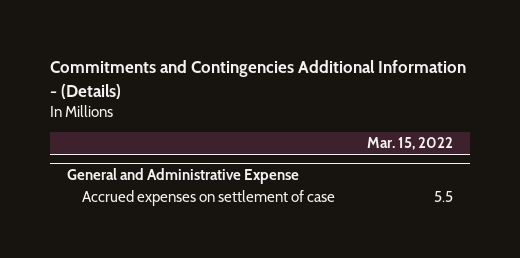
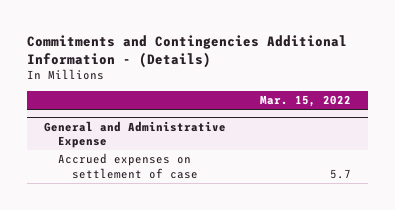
[434,191,454,203] 5.5 -> [329,168,351,179] 5.7

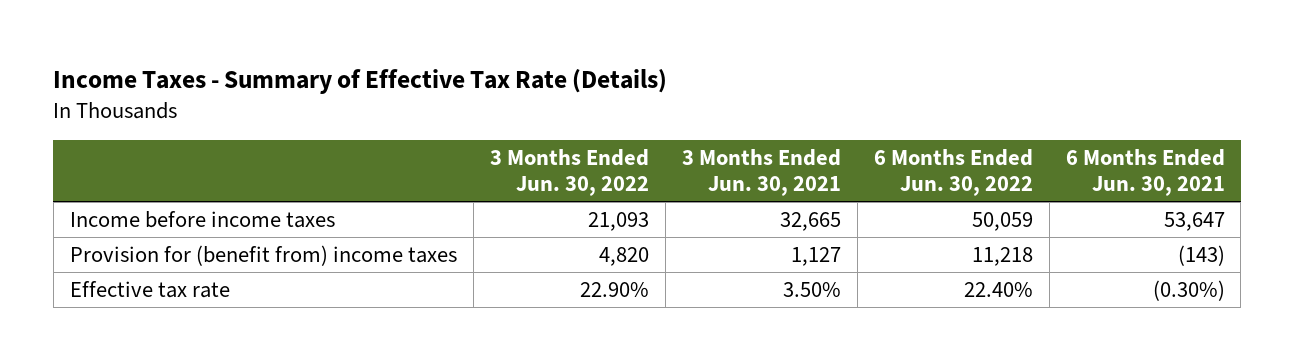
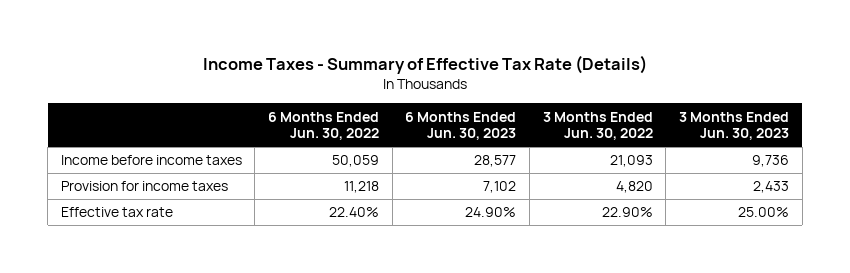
[681,149,841,197] 3 Months Ended Jun. 30, 2021 -> none
[1065,149,1225,197] 6 Months Ended Jun. 30, 2021 -> none
none -> [405,111,517,141] 6 Months Ended Jun. 30, 2023
none -> [679,111,790,141] 3 Months Ended Jun. 30, 2023
[69,244,457,266] Provision for (benefit from) income taxes -> [60,181,228,192] Provision for income taxes

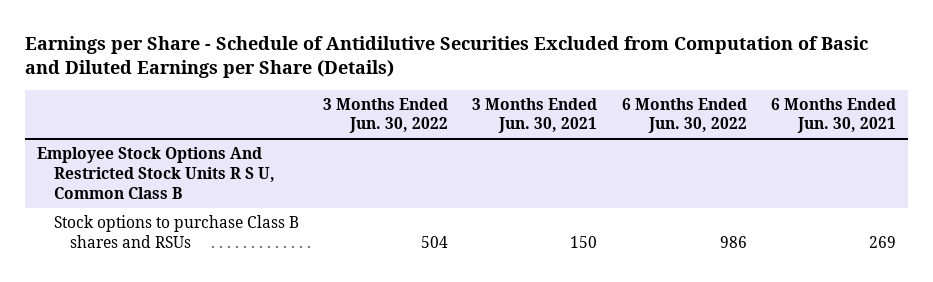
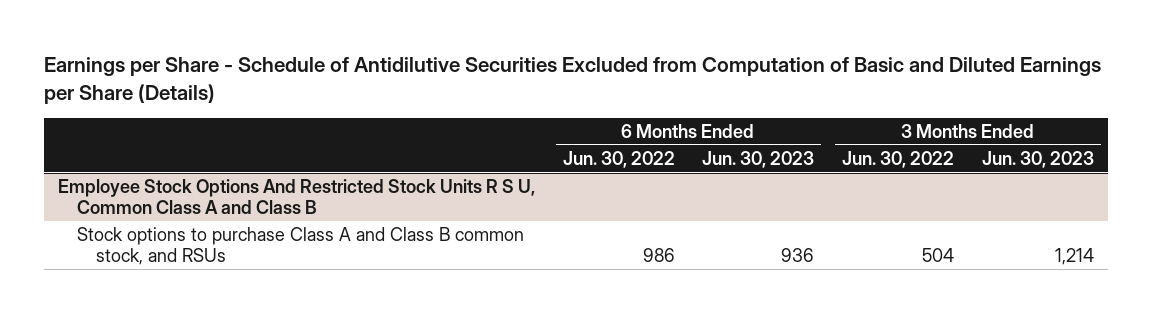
[472,97,598,134] 3 Months Ended Jun. 30, 2021 -> none
[770,97,896,134] 6 Months Ended Jun. 30, 2021 -> none
none -> [702,150,815,168] Jun. 30, 2023
none -> [982,150,1095,168] Jun. 30, 2023
[37,146,275,199] Employee Stock Options And Restricted Stock Units R S U, Common Class B -> [57,179,535,215] Employee Stock Options And Restricted Stock Units R S U, Common Class A and Class B
[53,214,299,248] Stock options to purchase Class B shares and RSUs -> [76,227,524,266] Stock options to purchase Class A and Class B common stock, and RSUs

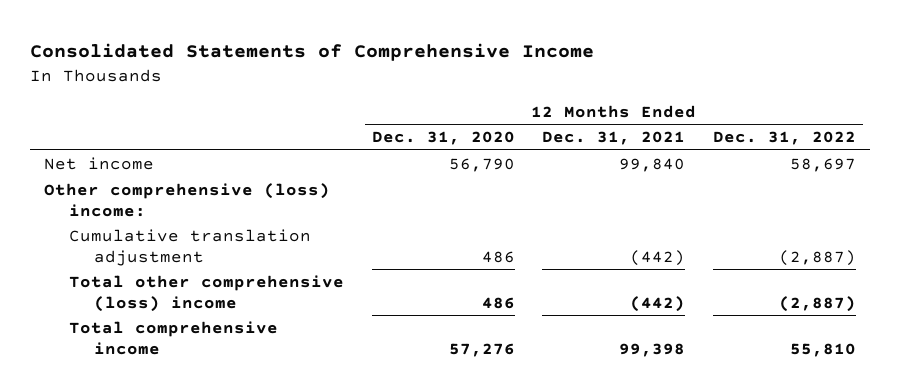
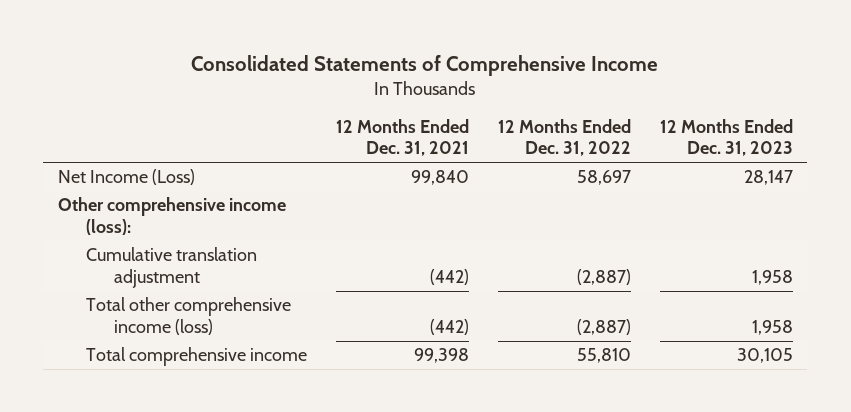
[371,131,515,146] Dec. 31, 2020 -> none
none -> [659,118,793,157] 12 Months Ended Dec. 31, 2023
[43,156,154,170] Net income -> [57,169,195,186] Net Income (Loss)
[43,182,330,217] Other comprehensive (loss) income: -> [57,197,286,235] Other comprehensive income (loss):
[69,274,345,312] Total other comprehensive (loss) income -> [86,297,292,335] Total other comprehensive income (loss)

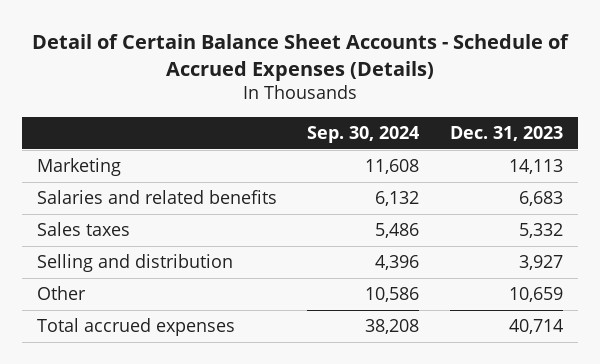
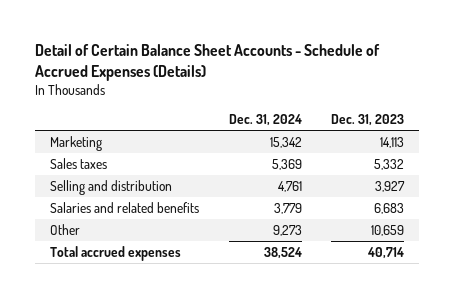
[307,125,420,143] Sep. 30, 2024 -> none
none -> [228,114,302,127] Dec. 31, 2024
[36,190,277,205] Salaries and related benefits -> [50,201,200,213] Salaries and related benefits

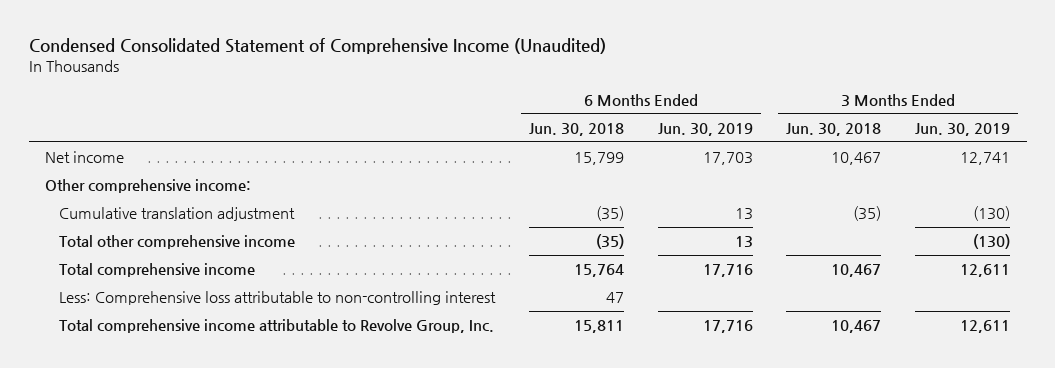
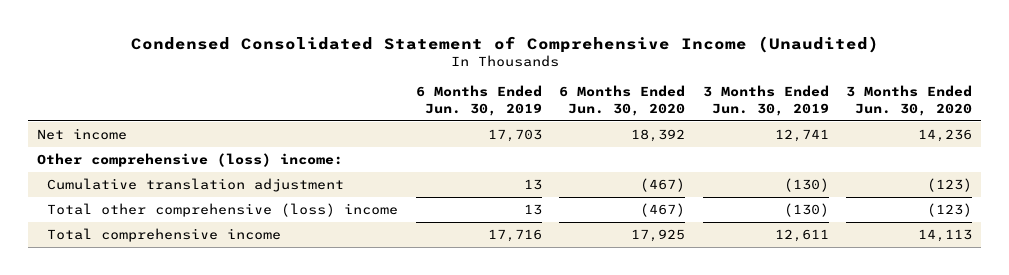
[529,122,625,136] Jun. 30, 2018 -> none
[786,122,882,136] Jun. 30, 2018 -> none
none -> [559,85,686,117] 6 Months Ended Jun. 30, 2020
none -> [846,85,973,117] 3 Months Ended Jun. 30, 2020
[45,179,252,194] Other comprehensive income: -> [37,152,344,167] Other comprehensive (loss) income:
[59,235,296,250] Total other comprehensive income -> [47,202,399,217] Total other comprehensive (loss) income
[59,291,497,306] Less: Comprehensive loss attributable to non-controlling interest -> none
[59,319,495,334] Total comprehensive income attributable to Revolve Group, Inc. -> none

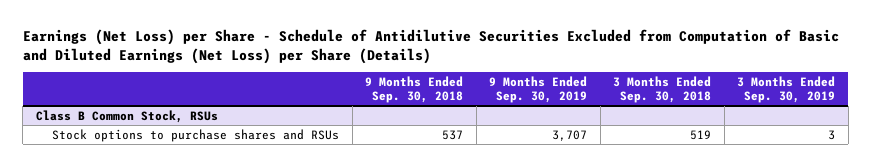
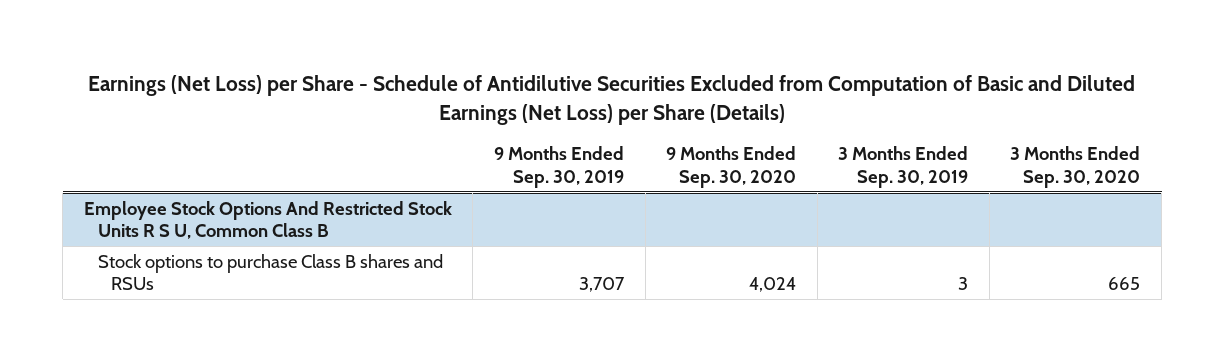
[365,75,464,103] 9 Months Ended Sep. 30, 2018 -> none
[613,75,712,103] 3 Months Ended Sep. 30, 2018 -> none
none -> [666,146,797,188] 9 Months Ended Sep. 30, 2020
none -> [1010,146,1141,188] 3 Months Ended Sep. 30, 2020
[35,109,218,123] Class B Common Stock, RSUs -> none
none -> [83,200,452,240] Employee Stock Options And Restricted Stock Units R S U, Common Class B
[52,128,340,142] Stock options to purchase shares and RSUs -> [97,253,443,291] Stock options to purchase Class B shares and RSUs

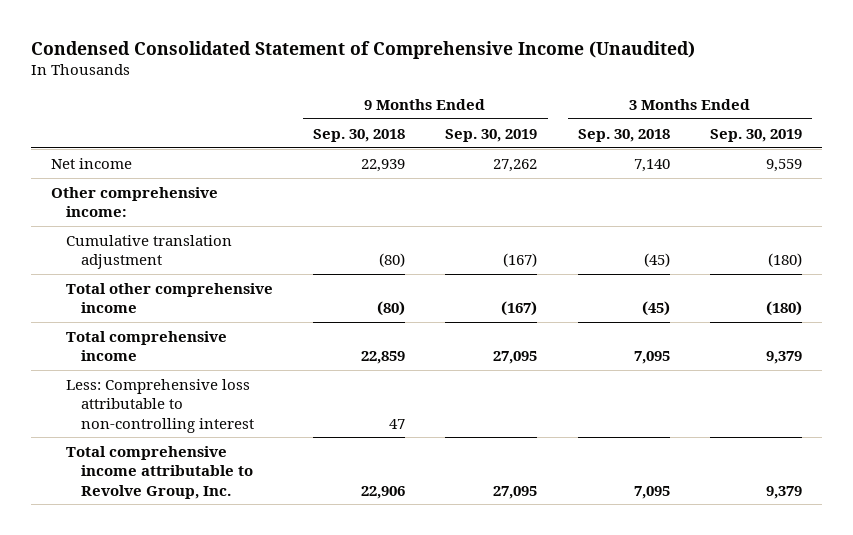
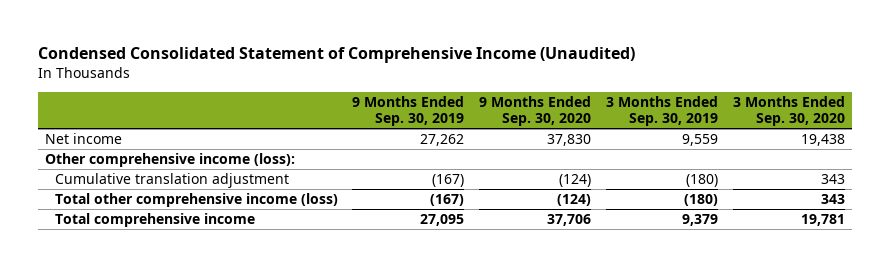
[313,128,406,142] Sep. 30, 2018 -> none
[577,128,670,142] Sep. 30, 2018 -> none
none -> [479,95,592,127] 9 Months Ended Sep. 30, 2020
none -> [732,95,845,127] 3 Months Ended Sep. 30, 2020
[51,186,219,218] Other comprehensive income: -> [44,153,295,168] Other comprehensive income (loss):
[66,282,274,314] Total other comprehensive income -> [54,193,338,208] Total other comprehensive income (loss)
[66,378,255,433] Less: Comprehensive loss attributable to non-controlling interest -> none
[66,445,254,499] Total comprehensive income attributable to Revolve Group, Inc. -> none

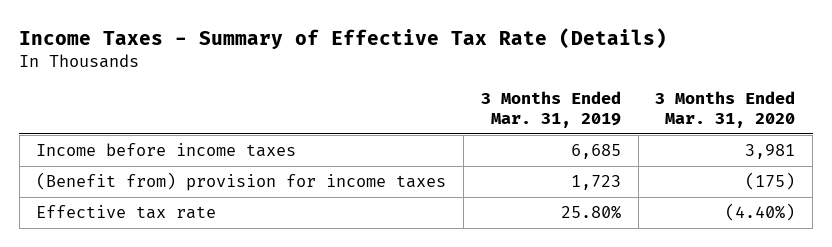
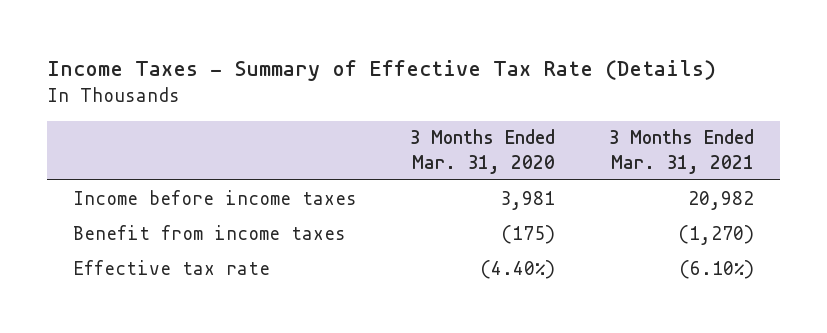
[480,91,621,129] 3 Months Ended Mar. 31, 2019 -> none
none -> [607,129,754,174] 3 Months Ended Mar. 31, 2021
[36,172,447,192] (Benefit from) provision for income taxes -> [73,224,347,240] Benefit from income taxes

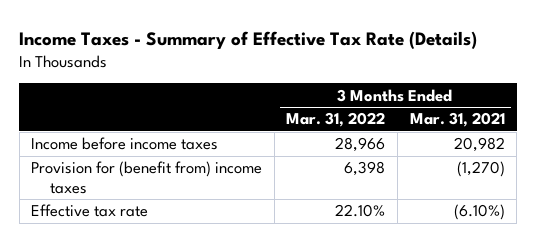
[409,129,556,174] 3 Months Ended Mar. 31, 2020 -> none
none -> [286,112,386,128] Mar. 31, 2022
[73,224,347,240] Benefit from income taxes -> [31,161,263,194] Provision for (benefit from) income taxes

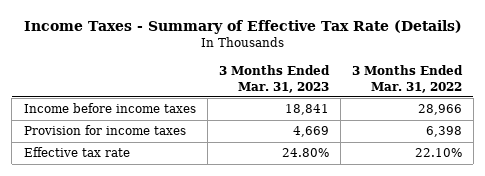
[409,112,505,128] Mar. 31, 2021 -> none
none -> [218,64,330,93] 3 Months Ended Mar. 31, 2023
[31,161,263,194] Provision for (benefit from) income taxes -> [23,125,186,136] Provision for income taxes

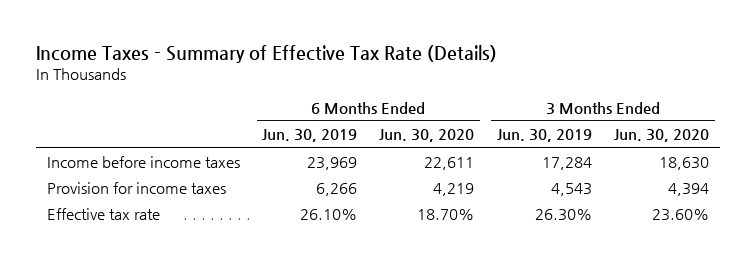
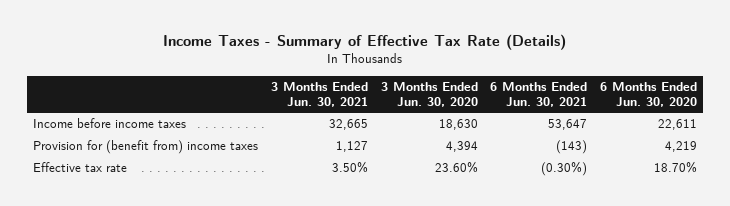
[262,129,358,143] Jun. 30, 2019 -> none
[496,129,592,143] Jun. 30, 2019 -> none
none -> [270,81,368,107] 3 Months Ended Jun. 30, 2021
none -> [490,81,588,107] 6 Months Ended Jun. 30, 2021
[46,181,226,194] Provision for income taxes -> [33,140,259,155] Provision for (benefit from) income taxes

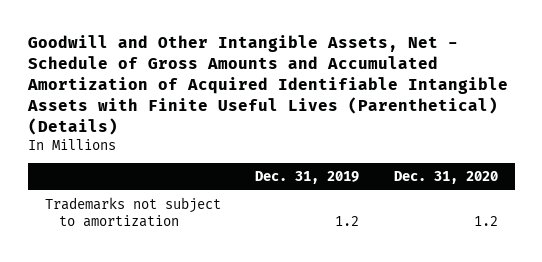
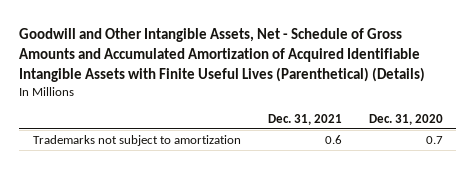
[255,171,360,185] Dec. 31, 2019 -> none
none -> [267,113,342,125] Dec. 31, 2021
[473,215,498,226] 1.2 -> [425,136,443,145] 0.7

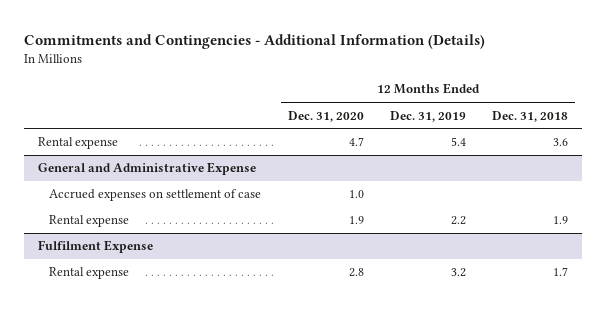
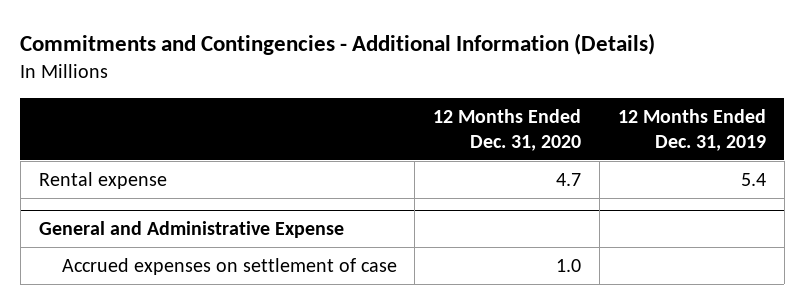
[492,110,569,122] Dec. 31, 2018 -> none
[49,215,130,228] Rental expense -> none
[37,240,153,254] Fulfilment Expense -> none
[49,267,130,280] Rental expense -> none

